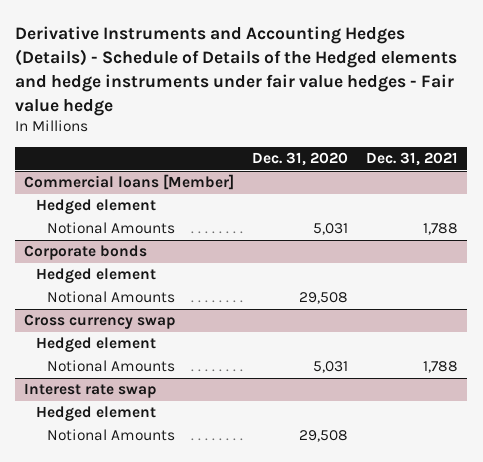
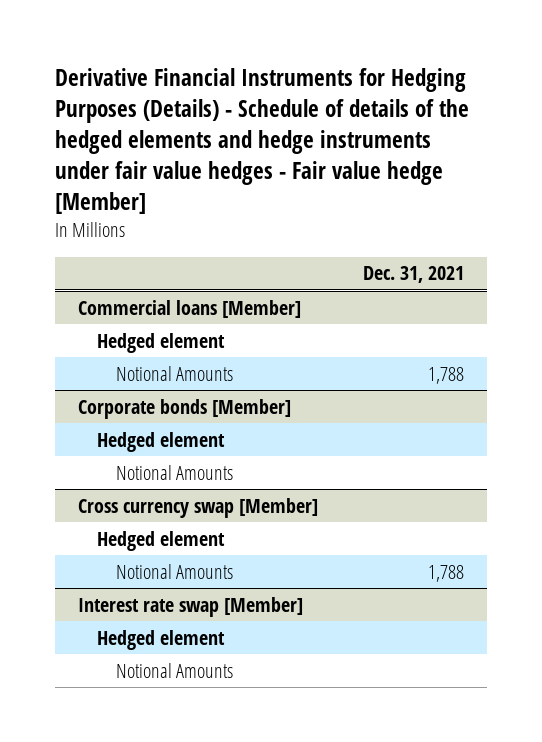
[15,26,458,116] Derivative Instruments and Accounting Hedges (Details) - Schedule of Details of the Hedged elements and hedge instruments under fair value hedges - Fair value hedge -> [54,67,469,214] Derivative Financial Instruments for Hedging Purposes (Details) - Schedule of details of the hedged elements and hedge instruments under fair value hedges - Fair value hedge [Member]
[252,152,349,167] Dec. 31, 2020 -> none
[24,245,148,261] Corporate bonds -> [77,398,291,419] Corporate bonds [Member]
[24,314,176,330] Cross currency swap -> [77,497,318,518] Cross currency swap [Member]
[24,383,157,399] Interest rate swap -> [77,596,303,617] Interest rate swap [Member]

